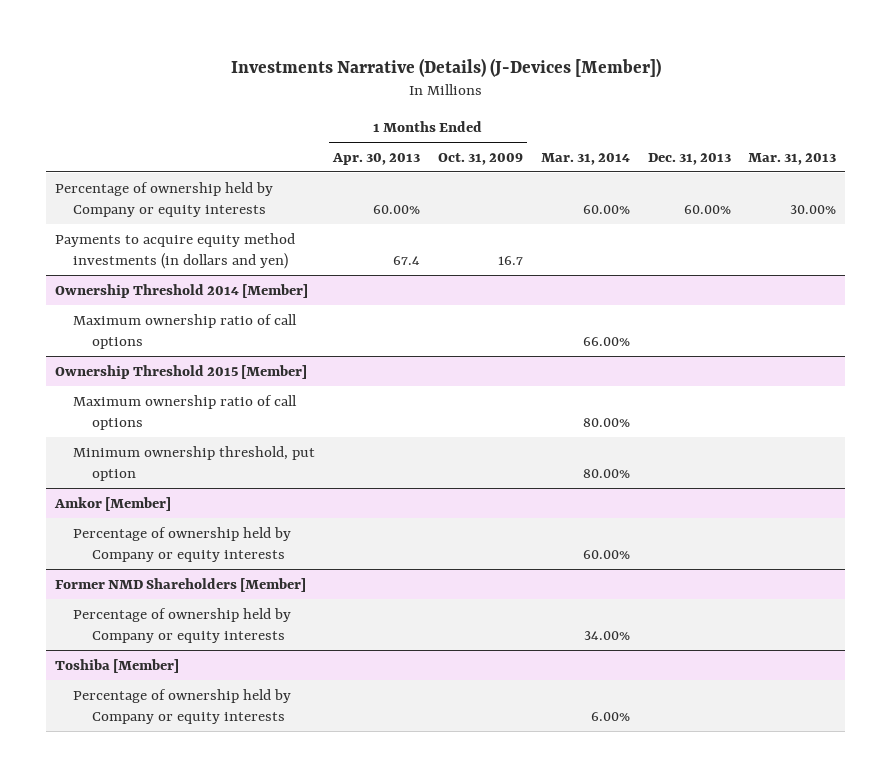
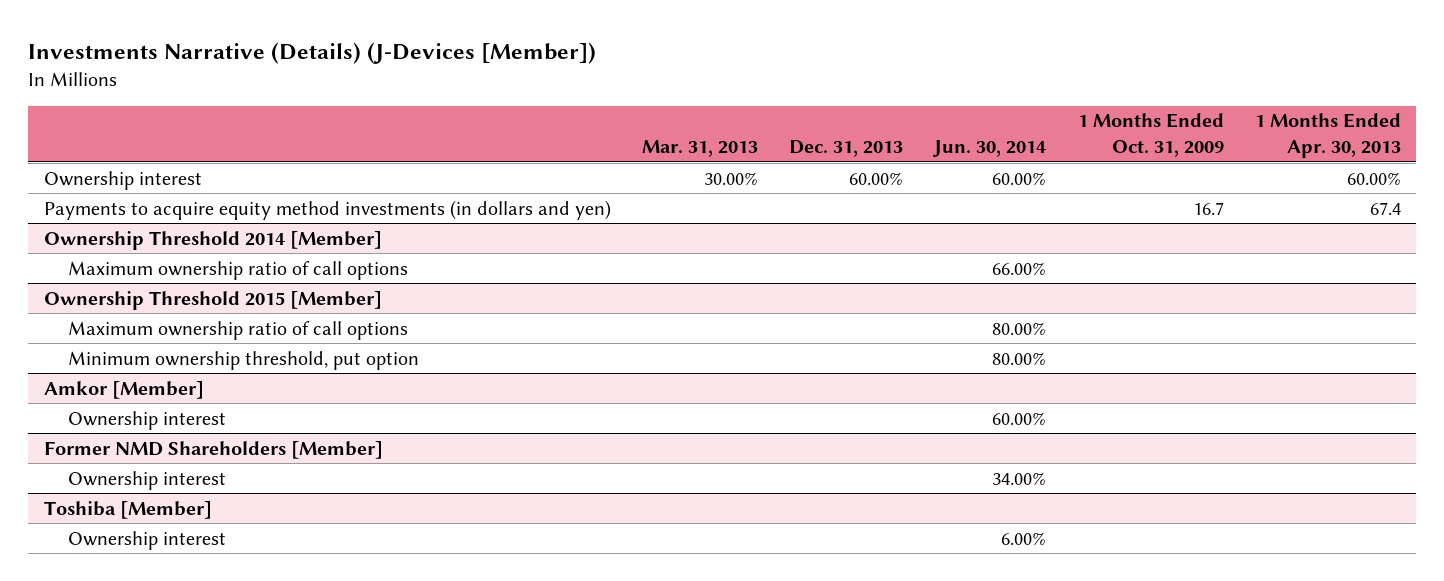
[540,152,630,165] Mar. 31, 2014 -> none
none -> [932,139,1047,157] Jun. 30, 2014
[55,181,274,217] Percentage of ownership held by Company or equity interests -> [43,170,202,190] Ownership interest
[73,526,292,562] Percentage of ownership held by Company or equity interests -> [68,410,227,430] Ownership interest
[73,607,292,643] Percentage of ownership held by Company or equity interests -> [68,470,227,490] Ownership interest
[73,688,292,724] Percentage of ownership held by Company or equity interests -> [68,530,227,550] Ownership interest

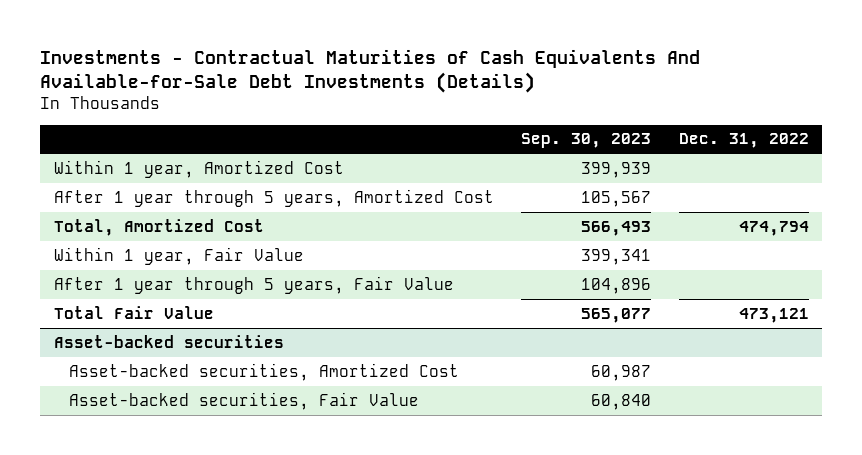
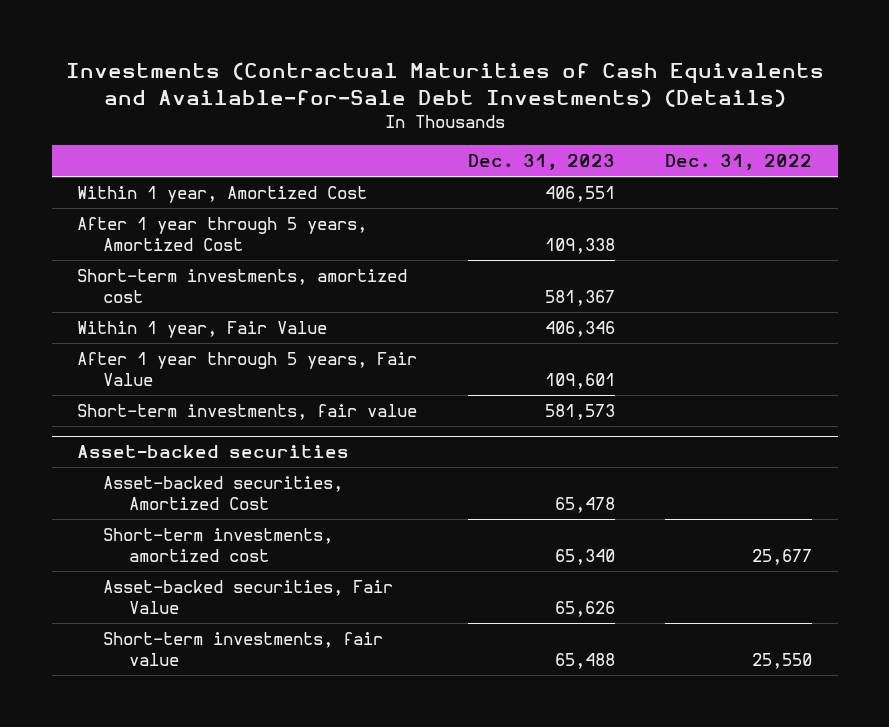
[39,48,700,94] Investments - Contractual Maturities of Cash Equivalents And Available-for-Sale Debt Investments (Details) -> [65,62,824,108] Investments (Contractual Maturities of Cash Equivalents and Available-for-Sale Debt Investments) (Details)
[521,133,652,149] Sep. 30, 2023 -> none
none -> [467,154,615,171] Dec. 31, 2023
[53,218,264,236] Total, Amortized Cost -> none
none -> [77,268,408,303] Short-term investments, amortized cost
[53,305,214,319] Total Fair Value -> none
none -> [77,403,418,420] Short-term investments, fair value
none -> [102,527,333,562] Short-term investments, amortized cost
none -> [102,631,383,666] Short-term investments, fair value

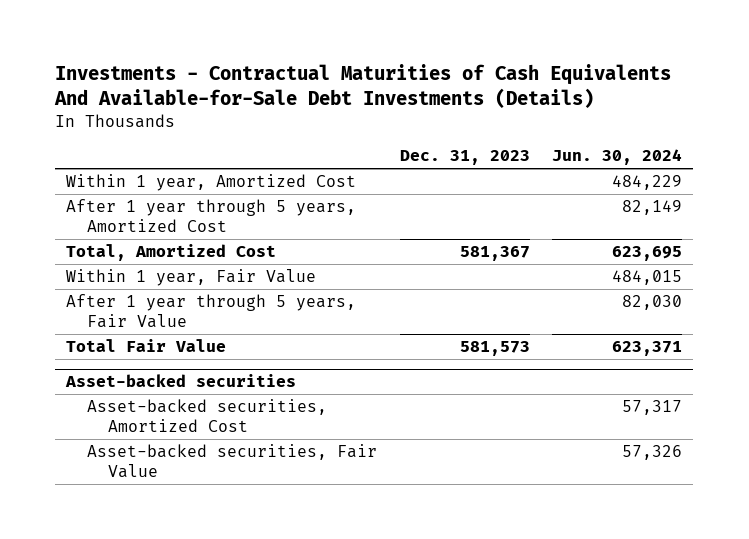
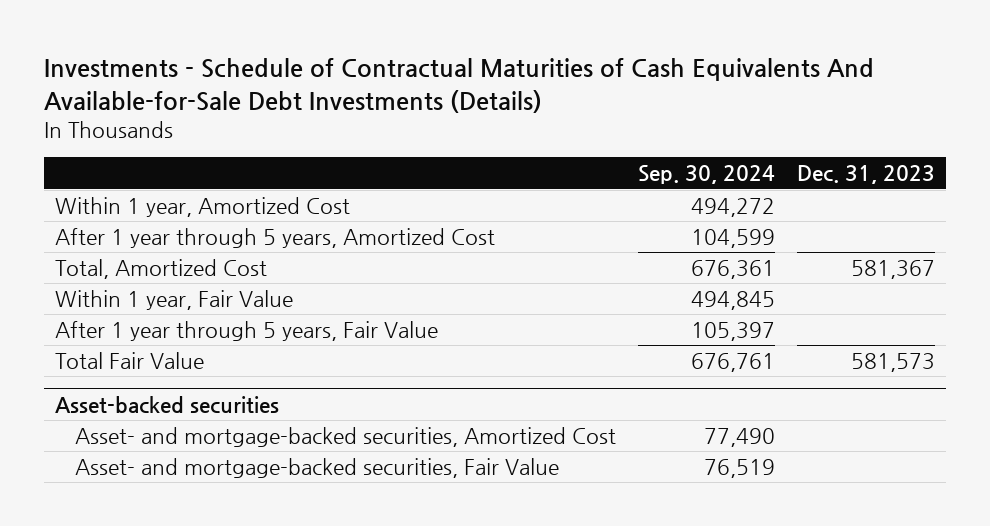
[54,64,672,109] Investments - Contractual Maturities of Cash Equivalents And Available-for-Sale Debt Investments (Details) -> [43,58,874,113] Investments - Schedule of Contractual Maturities of Cash Equivalents And Available-for-Sale Debt Investments (Details)
[552,149,683,166] Jun. 30, 2024 -> none
none -> [637,165,775,185] Sep. 30, 2024
[87,399,328,433] Asset-backed securities, Amortized Cost -> [74,427,616,448] Asset- and mortgage-backed securities, Amortized Cost
[87,444,378,479] Asset-backed securities, Fair Value -> [74,458,559,479] Asset- and mortgage-backed securities, Fair Value

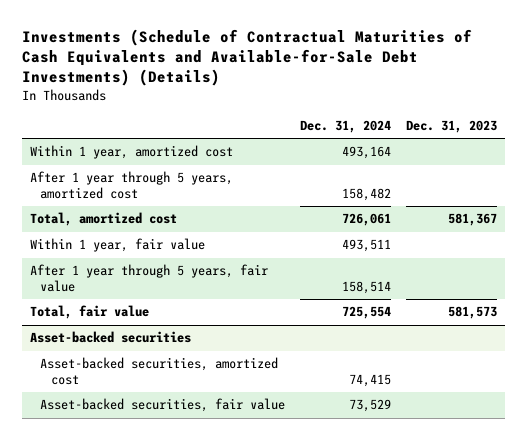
[43,58,874,113] Investments - Schedule of Contractual Maturities of Cash Equivalents And Available-for-Sale Debt Investments (Details) -> [22,29,473,87] Investments (Schedule of Contractual Maturities of Cash Equivalents and Available-for-Sale Debt Investments) (Details)
[637,165,775,185] Sep. 30, 2024 -> none
none -> [300,119,392,133] Dec. 31, 2024
[54,197,350,218] Within 1 year, Amortized Cost -> [29,145,233,160] Within 1 year, amortized cost
[54,228,495,249] After 1 year through 5 years, Amortized Cost -> [29,171,233,200] After 1 year through 5 years, amortized cost
[54,259,267,280] Total, Amortized Cost -> [29,212,177,227] Total, amortized cost
[54,290,293,311] Within 1 year, Fair Value -> [29,238,205,253] Within 1 year, fair value
[54,321,438,342] After 1 year through 5 years, Fair Value -> [29,264,268,293] After 1 year through 5 years, fair value
[54,352,204,370] Total Fair Value -> [29,305,149,320] Total, fair value
[74,427,616,448] Asset- and mortgage-backed securities, Amortized Cost -> [40,357,279,386] Asset-backed securities, amortized cost
[74,458,559,479] Asset- and mortgage-backed securities, Fair Value -> [40,398,286,413] Asset-backed securities, fair value

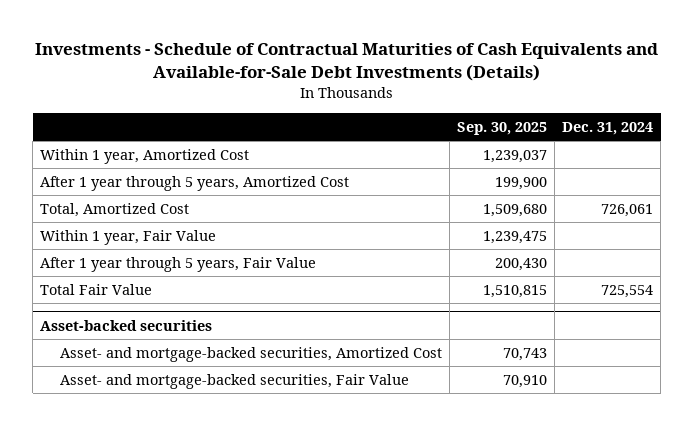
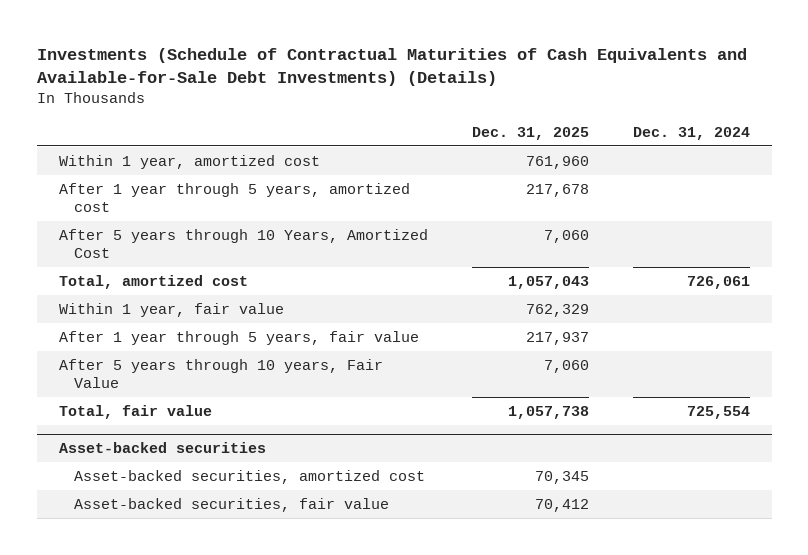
[34,43,658,82] Investments - Schedule of Contractual Maturities of Cash Equivalents and Available-for-Sale Debt Investments (Details) -> [36,47,747,86] Investments (Schedule of Contractual Maturities of Cash Equivalents and Available-for-Sale Debt Investments) (Details)
[457,121,548,135] Sep. 30, 2025 -> none
none -> [471,126,589,140] Dec. 31, 2025
[40,148,250,164] Within 1 year, Amortized Cost -> [58,155,320,170] Within 1 year, amortized cost
[40,175,350,191] After 1 year through 5 years, Amortized Cost -> [58,183,410,213] After 1 year through 5 years, amortized cost
none -> [58,229,428,259] After 5 years through 10 Years, Amortized Cost
[40,202,190,217] Total, Amortized Cost -> [58,275,248,290] Total, amortized cost
[40,229,217,245] Within 1 year, Fair Value -> [58,303,284,318] Within 1 year, fair value
[40,256,317,272] After 1 year through 5 years, Fair Value -> [58,331,419,346] After 1 year through 5 years, fair value
none -> [58,359,383,389] After 5 years through 10 years, Fair Value
[40,283,153,295] Total Fair Value -> [58,405,212,420] Total, fair value
[60,346,443,362] Asset- and mortgage-backed securities, Amortized Cost -> [73,470,425,485] Asset-backed securities, amortized cost
[60,373,410,389] Asset- and mortgage-backed securities, Fair Value -> [73,498,389,513] Asset-backed securities, fair value

